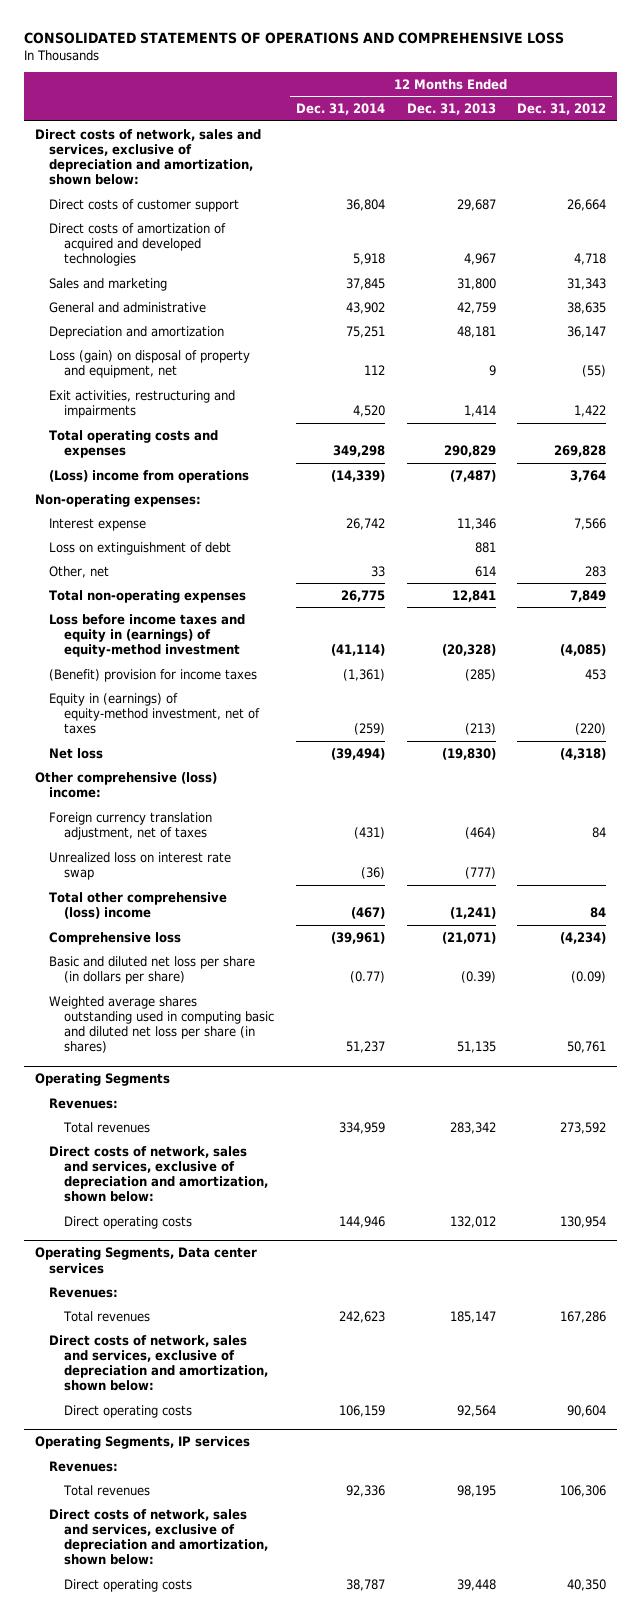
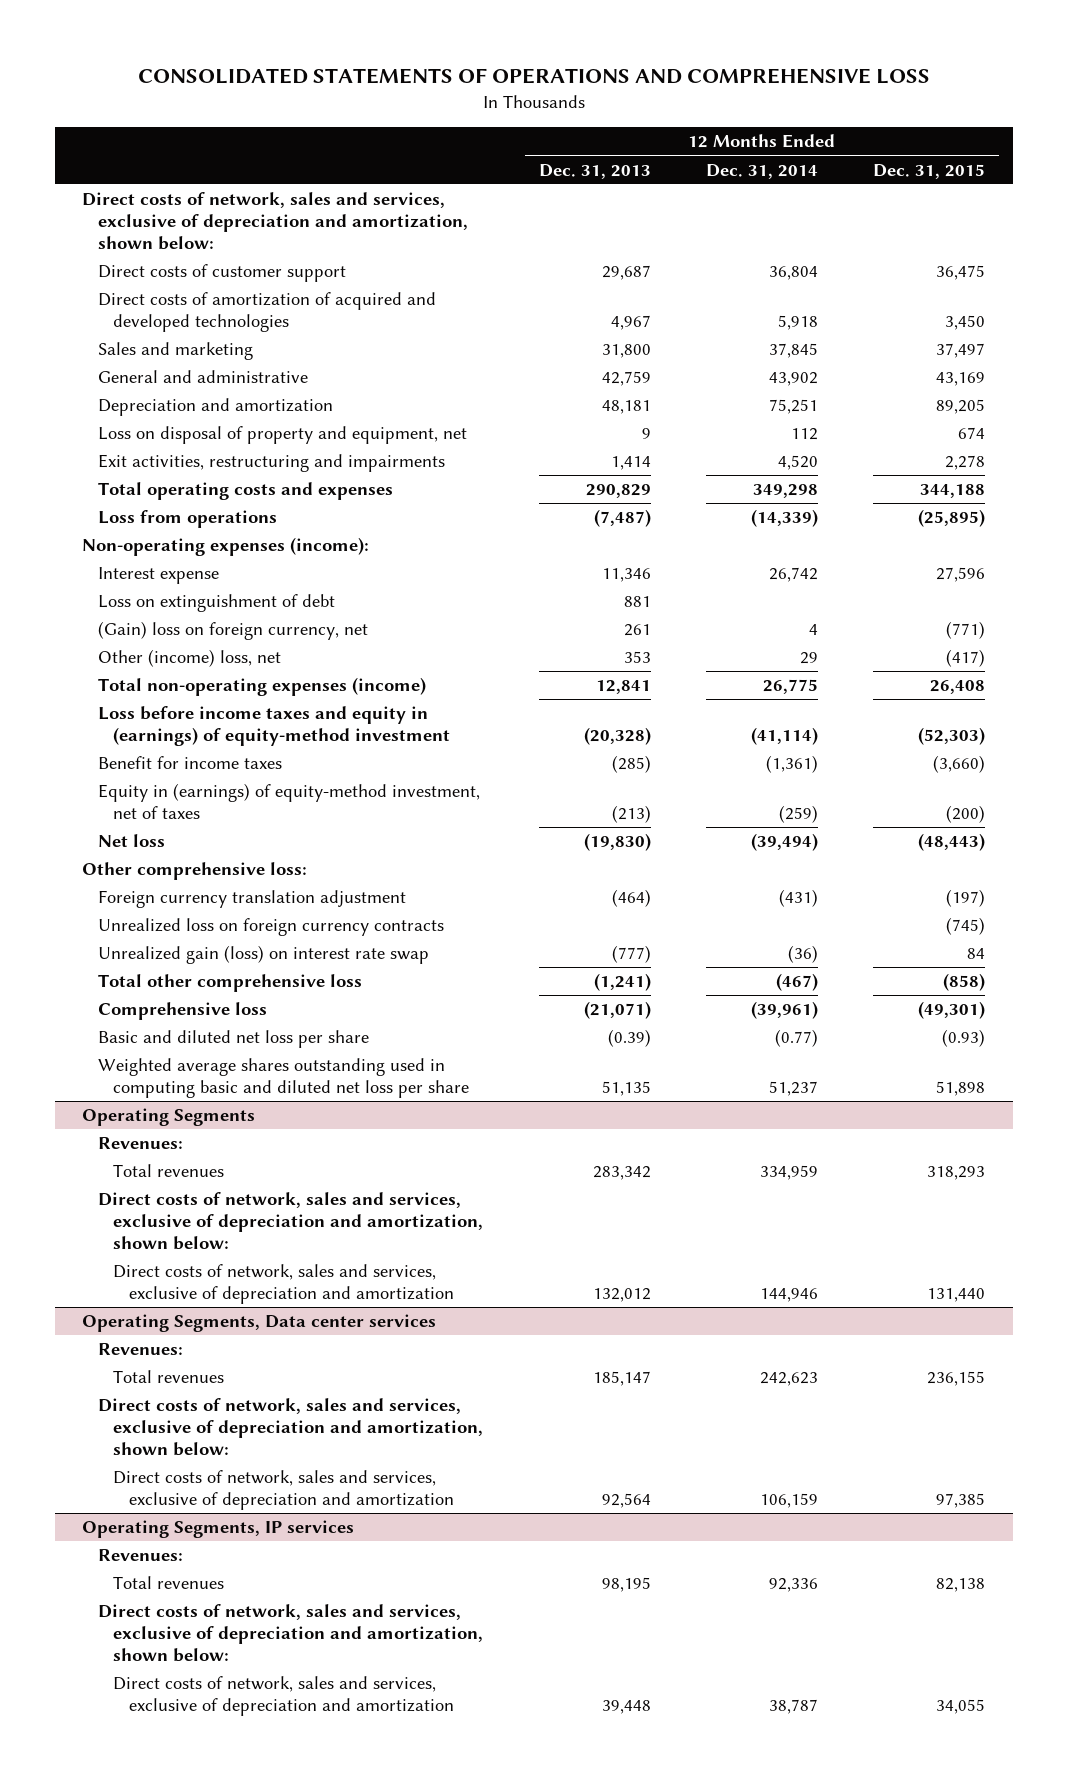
[517,102,607,115] Dec. 31, 2012 -> none
none -> [873,163,986,179] Dec. 31, 2015
[49,349,251,378] Loss (gain) on disposal of property and equipment, net -> [97,426,467,445] Loss on disposal of property and equipment, net
[49,469,250,483] (Loss) income from operations -> [97,510,277,529] Loss from operations
[34,493,201,507] Non-operating expenses: -> [82,537,370,557] Non-operating expenses (income):
none -> [97,621,368,641] (Gain) loss on foreign currency, net
[49,565,110,578] Other, net -> [97,649,281,668] Other (income) loss, net
[370,565,385,577] 33 -> [800,652,819,665] 29
[474,565,496,577] 614 -> [623,651,651,664] 353
[49,589,247,603] Total non-operating expenses -> [97,677,426,697] Total non-operating expenses (income)
[49,668,258,682] (Benefit) provision for income taxes -> [97,756,282,770] Benefit for income taxes
[34,771,217,798] Other comprehensive (loss) income: -> [82,862,308,881] Other comprehensive loss:
[49,811,213,840] Foreign currency translation adjustment, net of taxes -> [97,890,406,909] Foreign currency translation adjustment
none -> [97,918,444,937] Unrealized loss on foreign currency contracts
[49,851,232,880] Unrealized loss on interest rate swap -> [97,945,429,965] Unrealized gain (loss) on interest rate swap
[49,891,228,919] Total other comprehensive (loss) income -> [97,974,362,993] Total other comprehensive loss
[49,955,256,984] Basic and diluted net loss per share (in dollars per share) -> [97,1030,369,1049] Basic and diluted net loss per share
[49,995,274,1054] Weighted average shares outstanding used in computing basic and diluted net loss per share (in shares) -> [97,1058,470,1098] Weighted average shares outstanding used in computing basic and diluted net loss per share
[63,1215,192,1229] Direct operating costs -> [113,1264,454,1304] Direct costs of network, sales and services, exclusive of depreciation and amortization
[63,1404,192,1418] Direct operating costs -> [113,1470,454,1510] Direct costs of network, sales and services, exclusive of depreciation and amortization
[63,1578,192,1592] Direct operating costs -> [113,1676,454,1716] Direct costs of network, sales and services, exclusive of depreciation and amortization

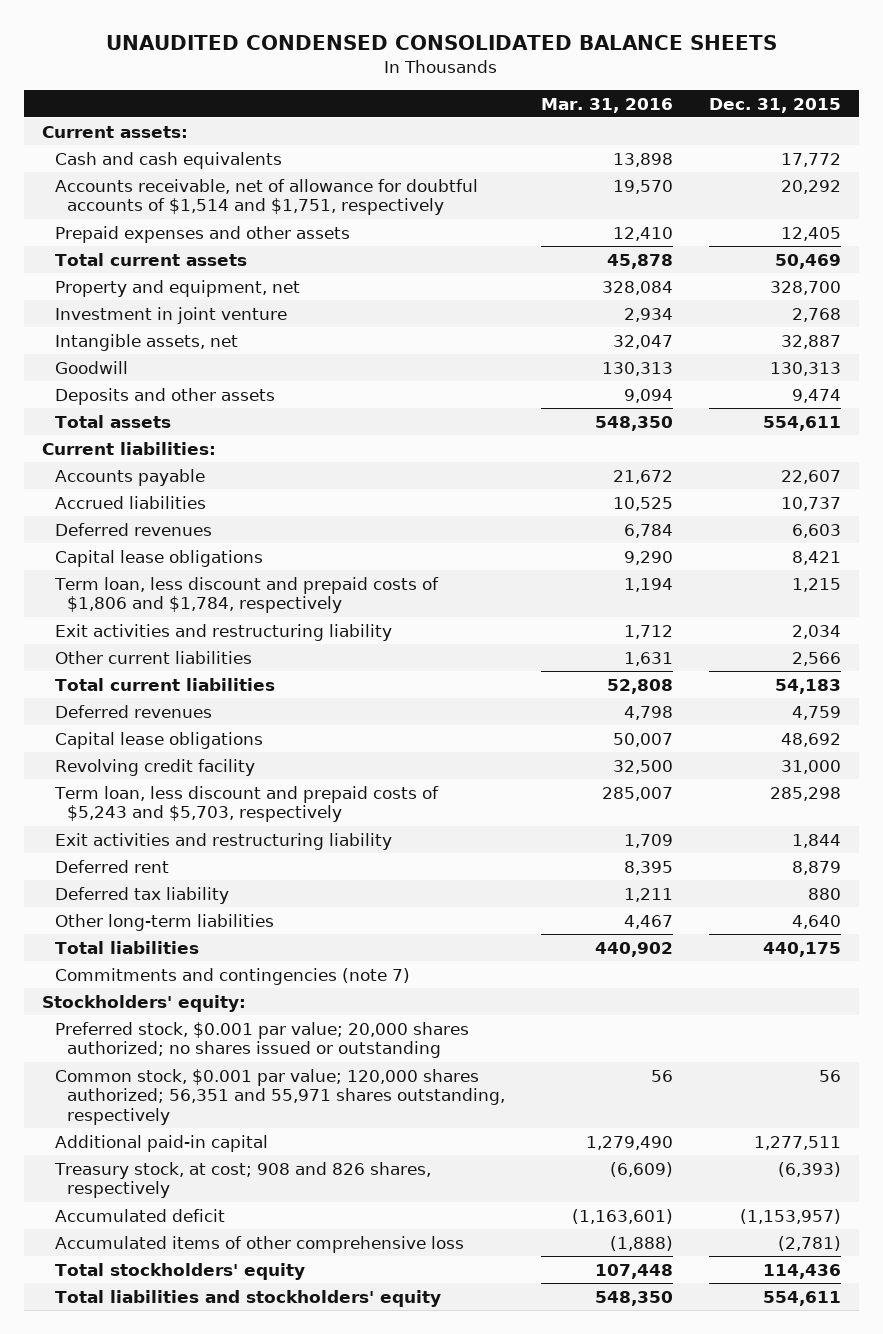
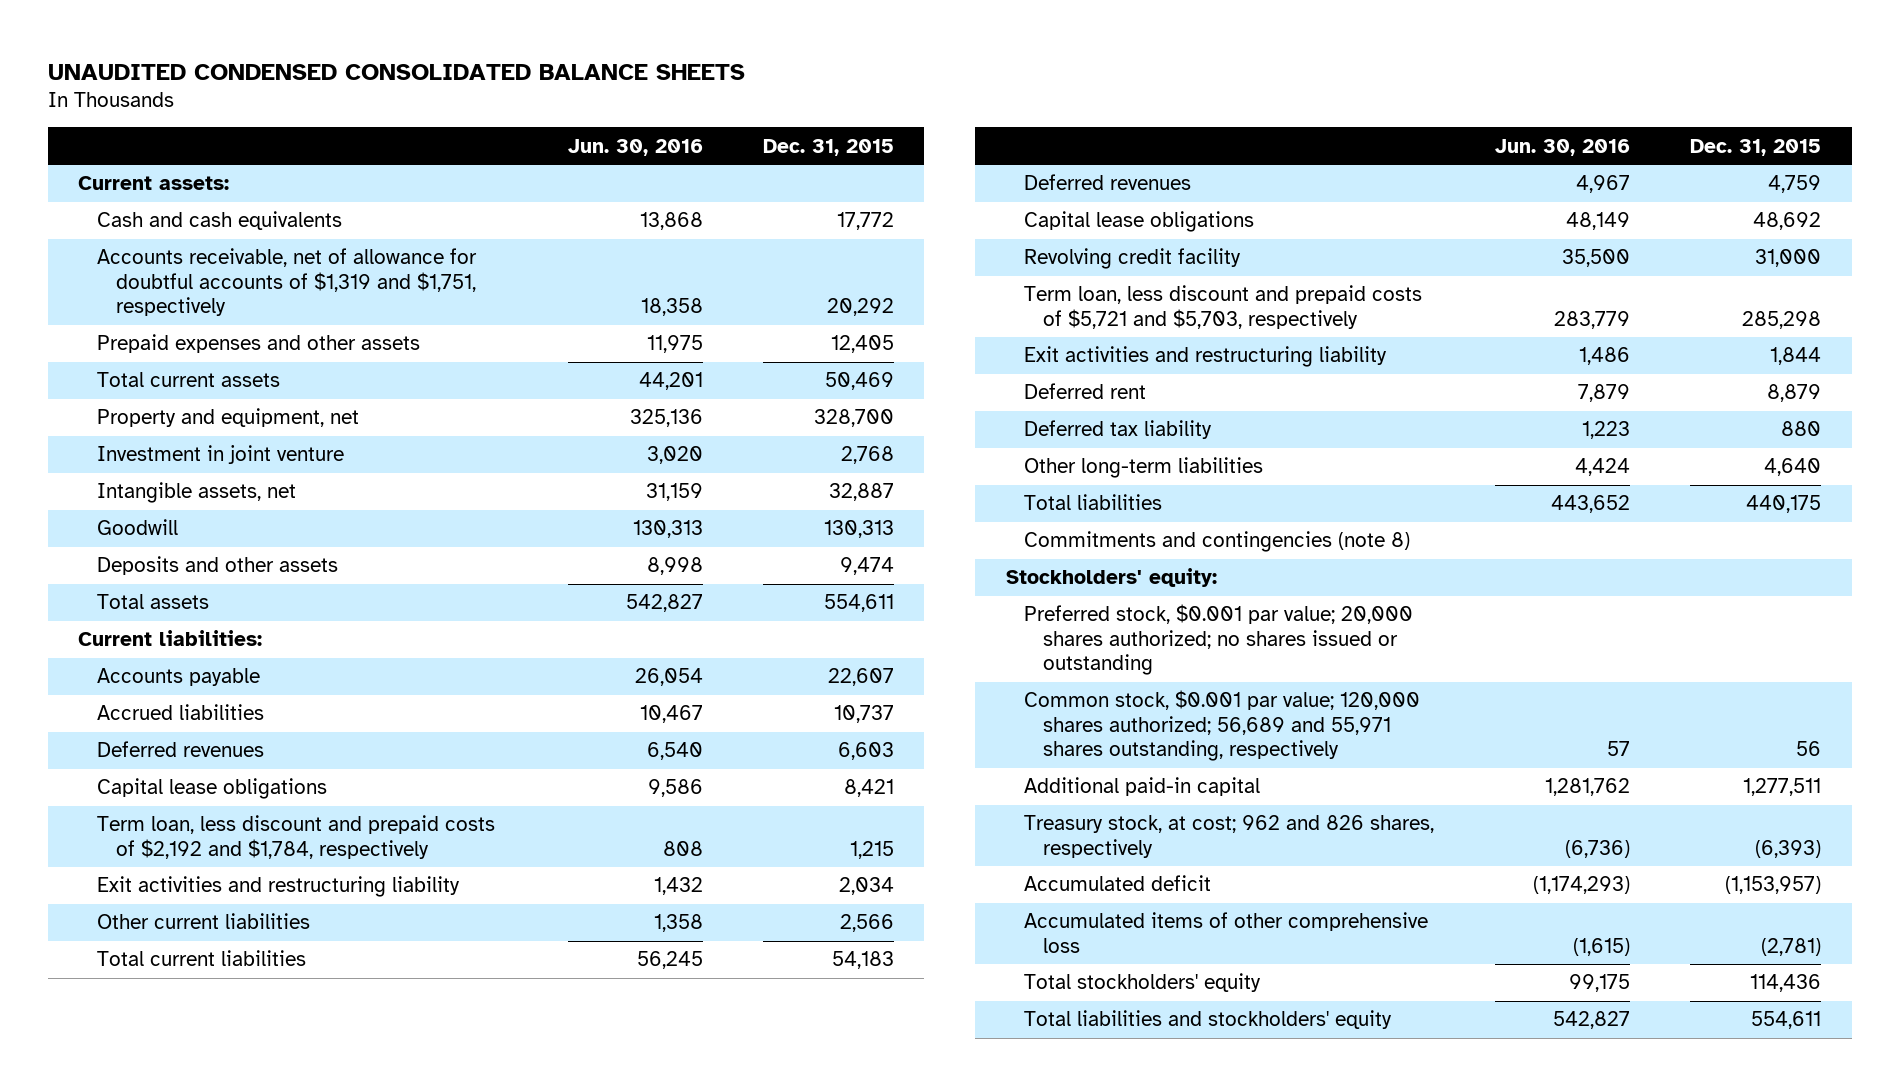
[540,97,673,113] Mar. 31, 2016 -> none
none -> [567,138,703,156] Jun. 30, 2016
[54,178,478,216] Accounts receivable, net of allowance for doubtful accounts of $1,514 and $1,751, respectively -> [97,248,478,317] Accounts receivable, net of allowance for doubtful accounts of $1,319 and $1,751, respectively
[53,576,439,614] Term loan, less discount and prepaid costs of $1,806 and $1,784, respectively -> [97,815,496,859] Term loan, less discount and prepaid costs of $2,192 and $1,784, respectively
[53,785,439,823] Term loan, less discount and prepaid costs of $5,243 and $5,703, respectively -> [1024,285,1423,329] Term loan, less discount and prepaid costs of $5,721 and $5,703, respectively
[54,967,410,985] Commitments and contingencies (note 7) -> [1024,531,1411,553] Commitments and contingencies (note 8)
[54,1068,506,1126] Common stock, $0.001 par value; 120,000 shares authorized; 56,351 and 55,971 shares outstanding, respectively -> [1024,690,1421,762] Common stock, $0.001 par value; 120,000 shares authorized; 56,689 and 55,971 shares outstanding, respectively
[53,1161,431,1199] Treasury stock, at cost; 908 and 826 shares, respectively -> [1024,815,1435,858] Treasury stock, at cost; 962 and 826 shares, respectively

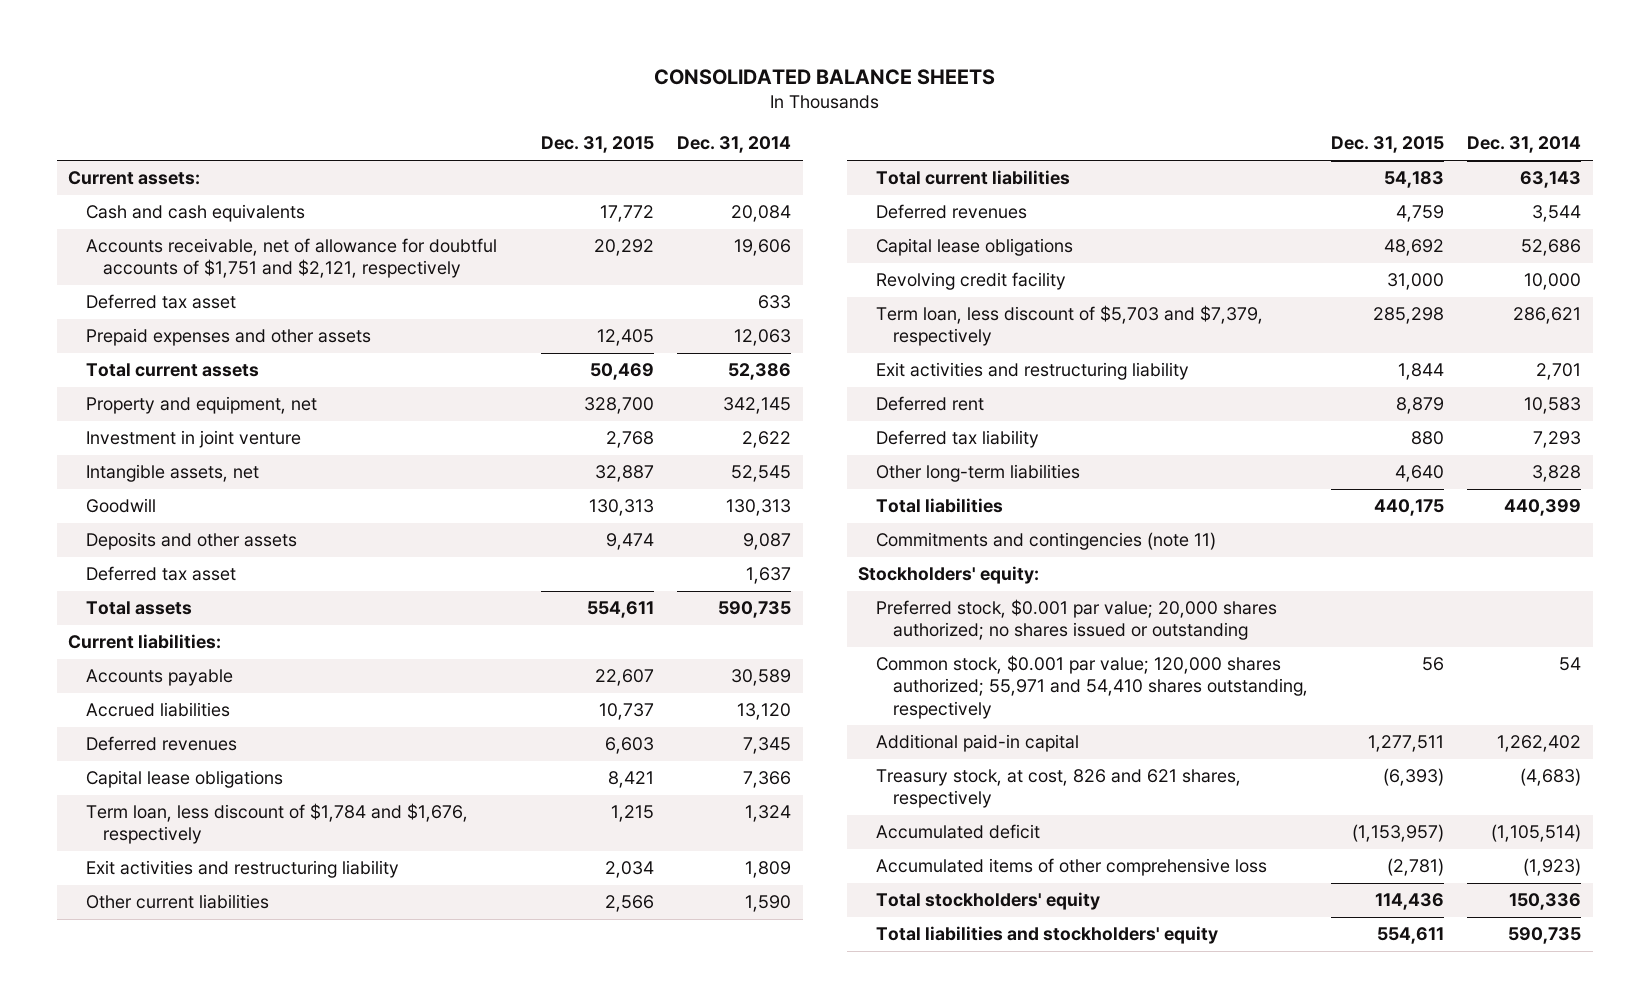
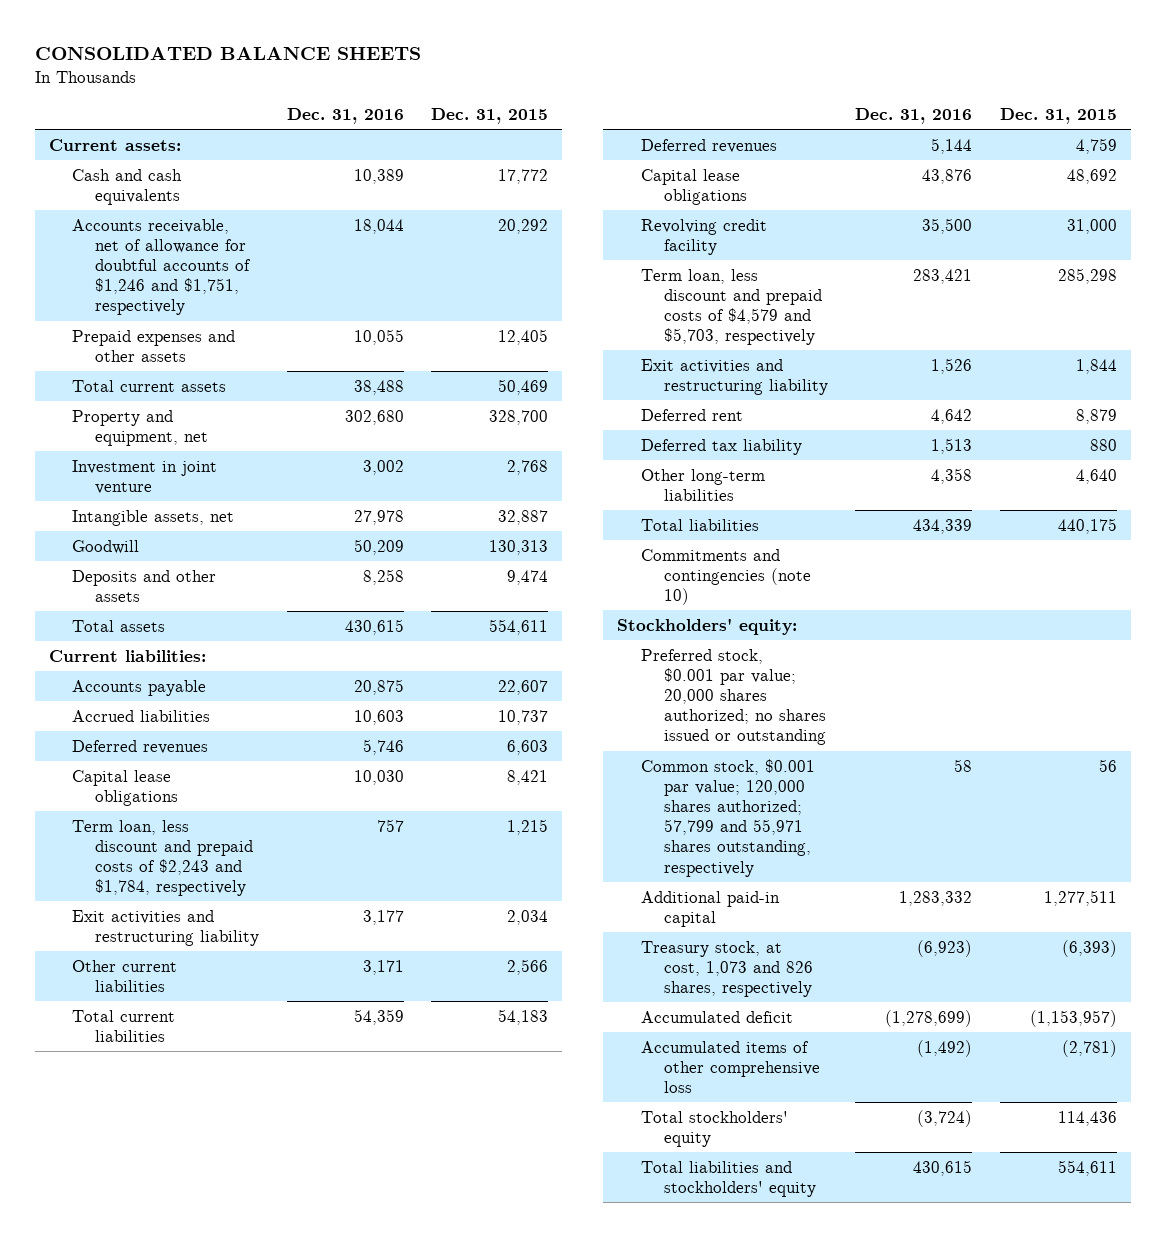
[677,136,792,154] Dec. 31, 2014 -> none
none -> [286,107,404,124] Dec. 31, 2016
[85,294,236,310] Deferred tax asset -> none
[85,238,497,279] Accounts receivable, net of allowance for doubtful accounts of $1,751 and $2,121, respectively -> [72,218,252,316] Accounts receivable, net of allowance for doubtful accounts of $1,246 and $1,751, respectively
[85,566,236,582] Deferred tax asset -> none
[85,803,468,845] Term loan, less discount of $1,784 and $1,676, respectively -> [72,819,254,897] Term loan, less discount and prepaid costs of $2,243 and $1,784, respectively
[875,305,1263,347] Term loan, less discount of $5,703 and $7,379, respectively -> [640,268,823,346] Term loan, less discount and prepaid costs of $4,579 and $5,703, respectively
[875,532,1216,551] Commitments and contingencies (note 11) -> [640,548,812,605] Commitments and contingencies (note 10)
[875,655,1309,719] Common stock, $0.001 par value; 120,000 shares authorized; 55,971 and 54,410 shares outstanding, respectively -> [640,758,815,877] Common stock, $0.001 par value; 120,000 shares authorized; 57,799 and 55,971 shares outstanding, respectively
[875,769,1241,809] Treasury stock, at cost, 826 and 621 shares, respectively -> [640,940,814,997] Treasury stock, at cost, 1,073 and 826 shares, respectively

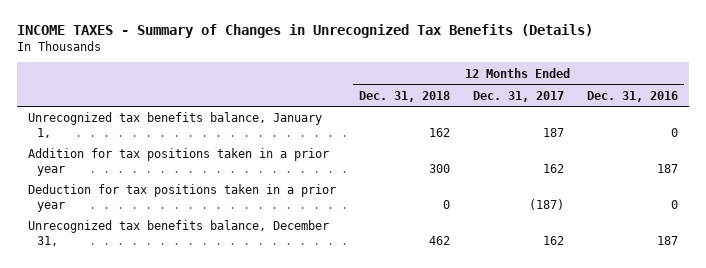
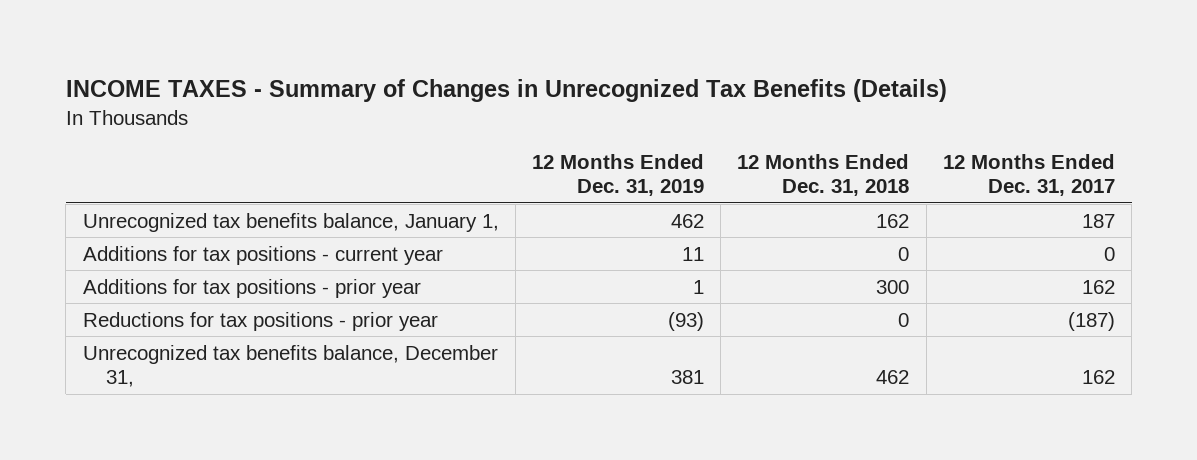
[586,90,678,102] Dec. 31, 2016 -> none
none -> [531,153,704,197] 12 Months Ended Dec. 31, 2019
none -> [82,245,443,265] Additions for tax positions - current year
[28,148,330,176] Addition for tax positions taken in a prior year -> [82,278,421,298] Additions for tax positions - prior year
[28,184,337,212] Deduction for tax positions taken in a prior year -> [82,311,438,331] Reductions for tax positions - prior year

